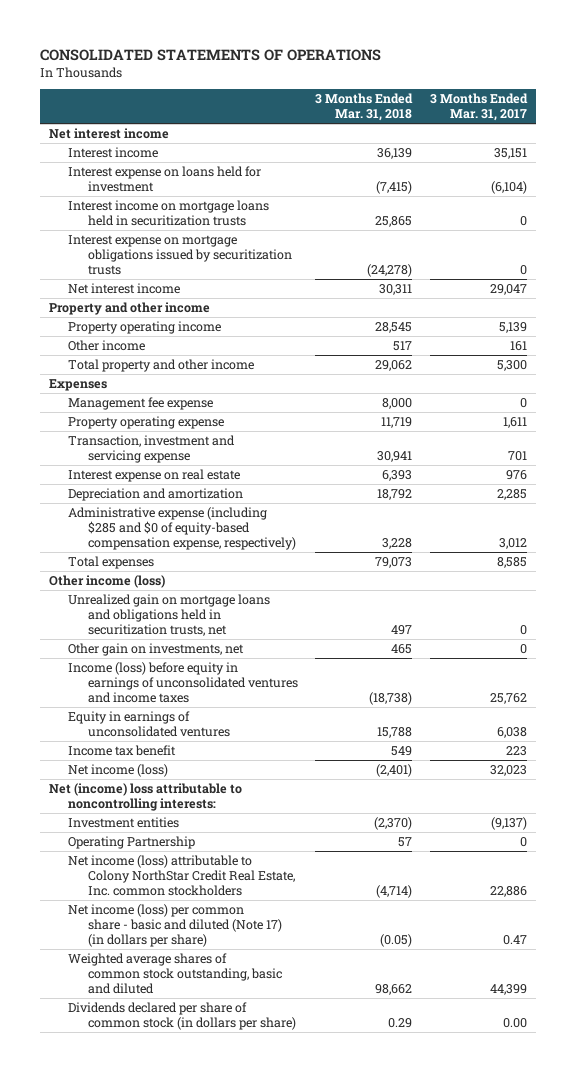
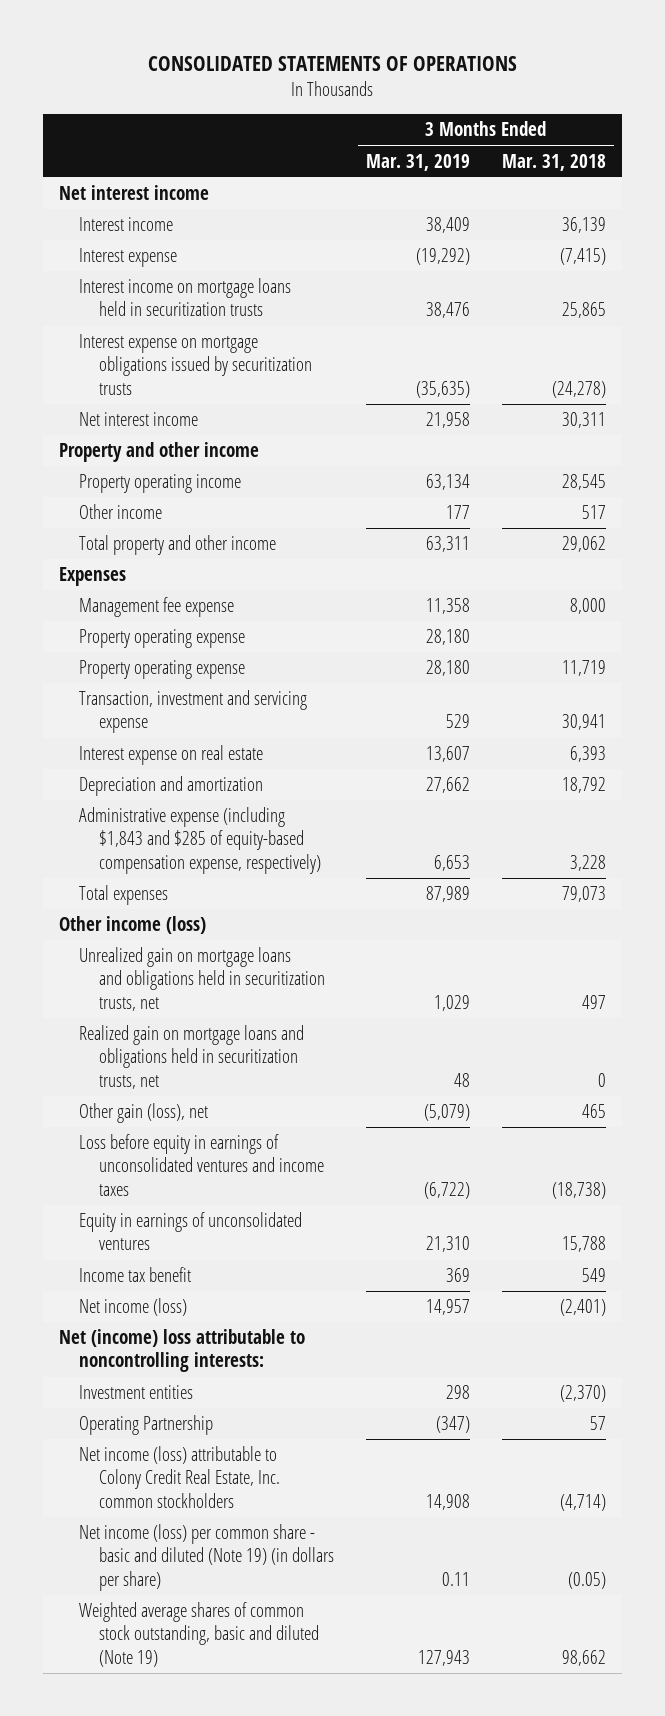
[430,93,529,122] 3 Months Ended Mar. 31, 2017 -> none
none -> [366,153,471,171] Mar. 31, 2019
[68,166,262,192] Interest expense on loans held for investment -> [78,248,177,268] Interest expense
none -> [78,629,245,649] Property operating expense
[68,507,296,550] Administrative expense (including $285 and $0 of equity-based compensation expense, respectively) -> [78,807,322,874] Administrative expense (including $1,843 and $285 of equity-based compensation expense, respectively)
none -> [78,1025,304,1089] Realized gain on mortgage loans and obligations held in securitization trusts, net
[68,643,245,657] Other gain on investments, net -> [78,1103,208,1124] Other gain (loss), net
[68,662,298,703] Income (loss) before equity in earnings of unconsolidated ventures and income taxes -> [78,1134,325,1196] Loss before equity in earnings of unconsolidated ventures and income taxes
[68,1002,296,1030] Dividends declared per share of common stock (in dollars per share) -> none
[68,855,295,896] Net income (loss) attributable to Colony NorthStar Credit Real Estate, Inc. common stockholders -> [78,1446,281,1508] Net income (loss) attributable to Colony Credit Real Estate, Inc. common stockholders
[68,904,282,947] Net income (loss) per common share - basic and diluted (Note 17) (in dollars per share) -> [78,1524,335,1591] Net income (loss) per common share - basic and diluted (Note 19) (in dollars per share)
[68,953,282,994] Weighted average shares of common stock outstanding, basic and diluted -> [78,1602,320,1667] Weighted average shares of common stock outstanding, basic and diluted (Note 19)

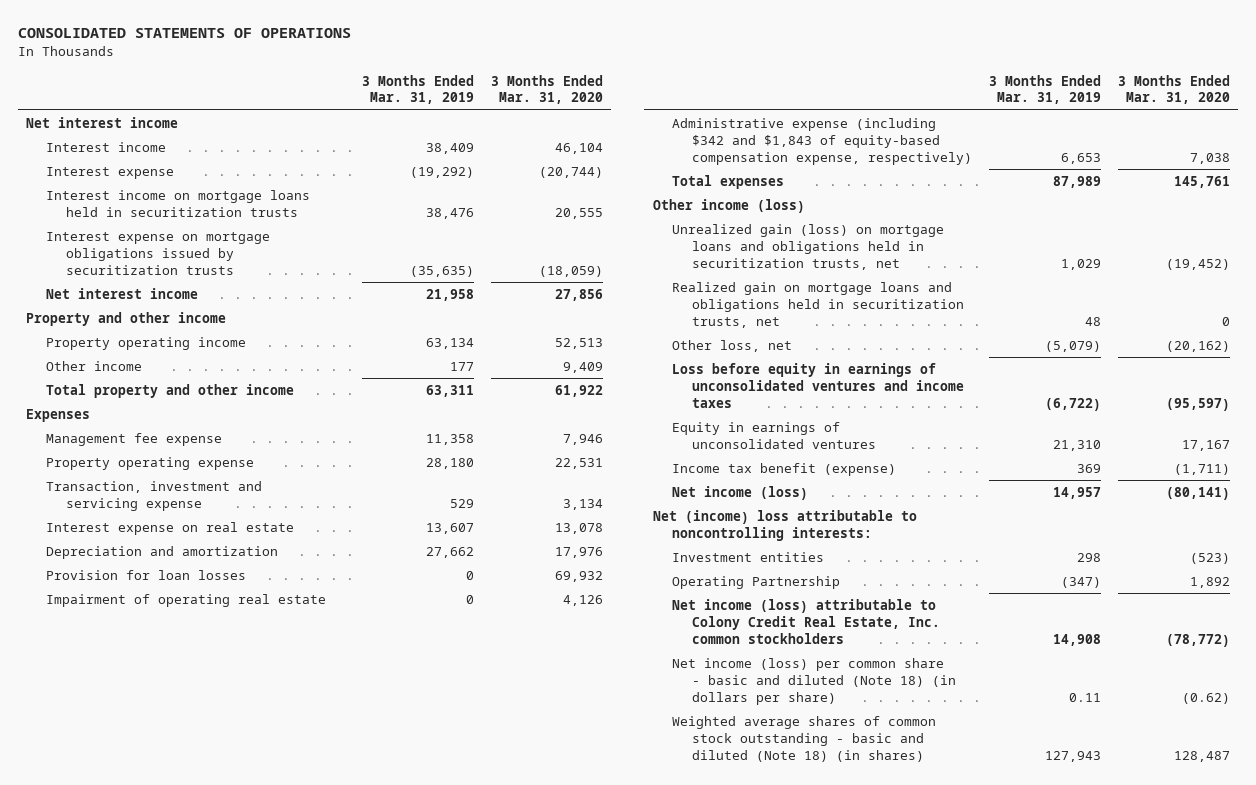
[502,153,607,171] Mar. 31, 2018 -> none
none -> [491,74,604,105] 3 Months Ended Mar. 31, 2020
[78,660,245,680] Property operating expense -> none
none -> [45,569,246,580] Provision for loan losses
none -> [45,593,326,607] Impairment of operating real estate
[78,807,322,874] Administrative expense (including $1,843 and $285 of equity-based compensation expense, respectively) -> [672,117,973,165] Administrative expense (including $342 and $1,843 of equity-based compensation expense, respectively)
[78,947,326,1011] Unrealized gain on mortgage loans and obligations held in securitization trusts, net -> [672,223,945,270] Unrealized gain (loss) on mortgage loans and obligations held in securitization trusts, net
[78,1103,208,1124] Other gain (loss), net -> [672,339,793,352] Other loss, net
[78,1267,191,1283] Income tax benefit -> [672,462,897,476] Income tax benefit (expense)
[78,1524,335,1591] Net income (loss) per common share - basic and diluted (Note 19) (in dollars per share) -> [672,657,957,705] Net income (loss) per common share - basic and diluted (Note 18) (in dollars per share)
[78,1602,320,1667] Weighted average shares of common stock outstanding, basic and diluted (Note 19) -> [672,715,937,762] Weighted average shares of common stock outstanding - basic and diluted (Note 18) (in shares)

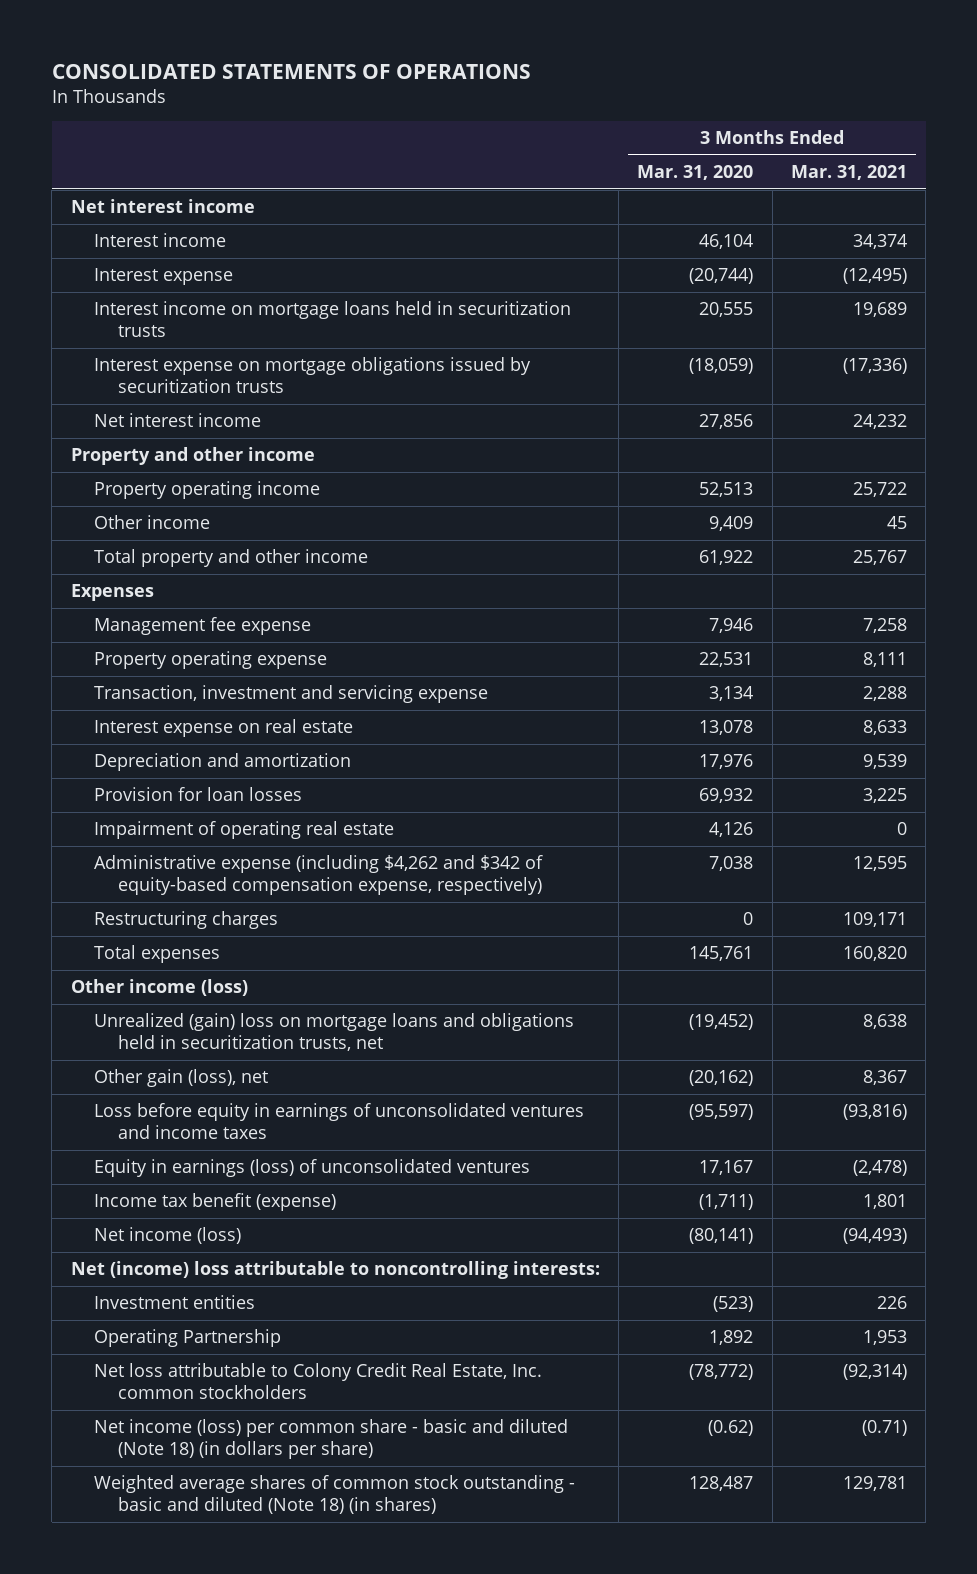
[362,74,475,105] 3 Months Ended Mar. 31, 2019 -> none
none -> [790,165,907,181] Mar. 31, 2021
[672,117,973,165] Administrative expense (including $342 and $1,843 of equity-based compensation expense, respectively) -> [94,855,544,896] Administrative expense (including $4,262 and $342 of equity-based compensation expense, respectively)
none -> [94,911,279,930] Restructuring charges
[672,281,965,328] Realized gain on mortgage loans and obligations held in securitization trusts, net -> none
[672,223,945,270] Unrealized gain (loss) on mortgage loans and obligations held in securitization trusts, net -> [94,1013,575,1052] Unrealized (gain) loss on mortgage loans and obligations held in securitization trusts, net
[672,339,793,352] Other loss, net -> [94,1069,269,1088] Other gain (loss), net
[672,421,877,449] Equity in earnings of unconsolidated ventures -> [94,1159,531,1178] Equity in earnings (loss) of unconsolidated ventures
[672,598,941,644] Net income (loss) attributable to Colony Credit Real Estate, Inc. common stockholders -> [94,1363,543,1400] Net loss attributable to Colony Credit Real Estate, Inc. common stockholders

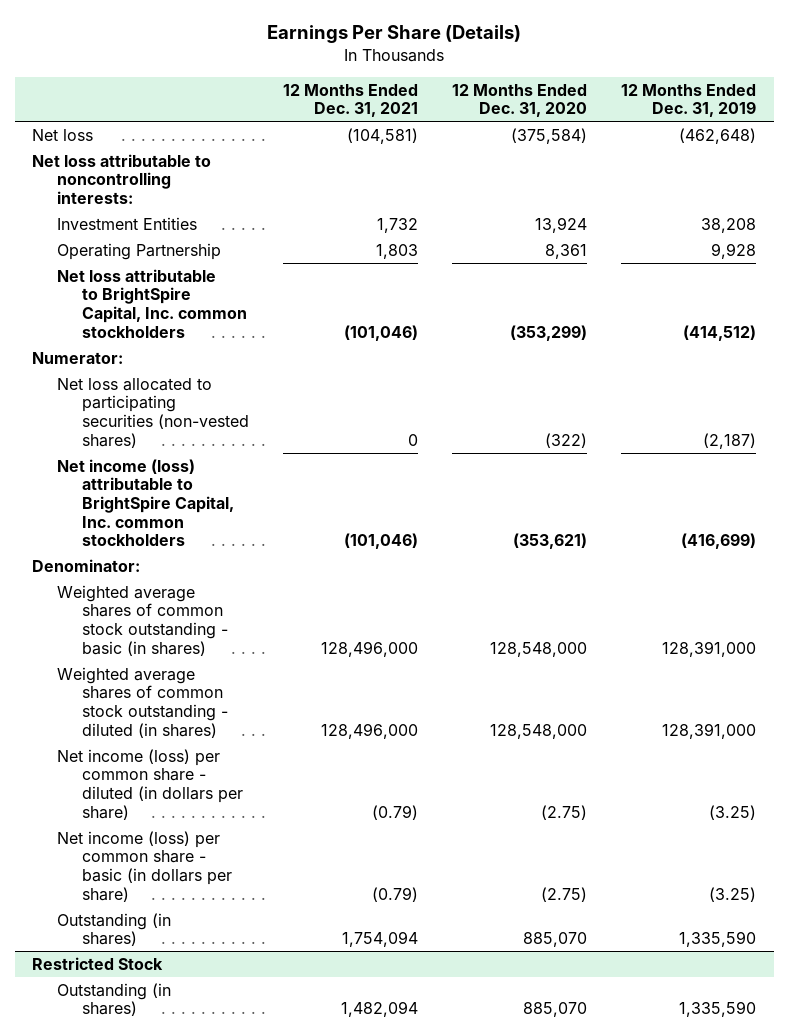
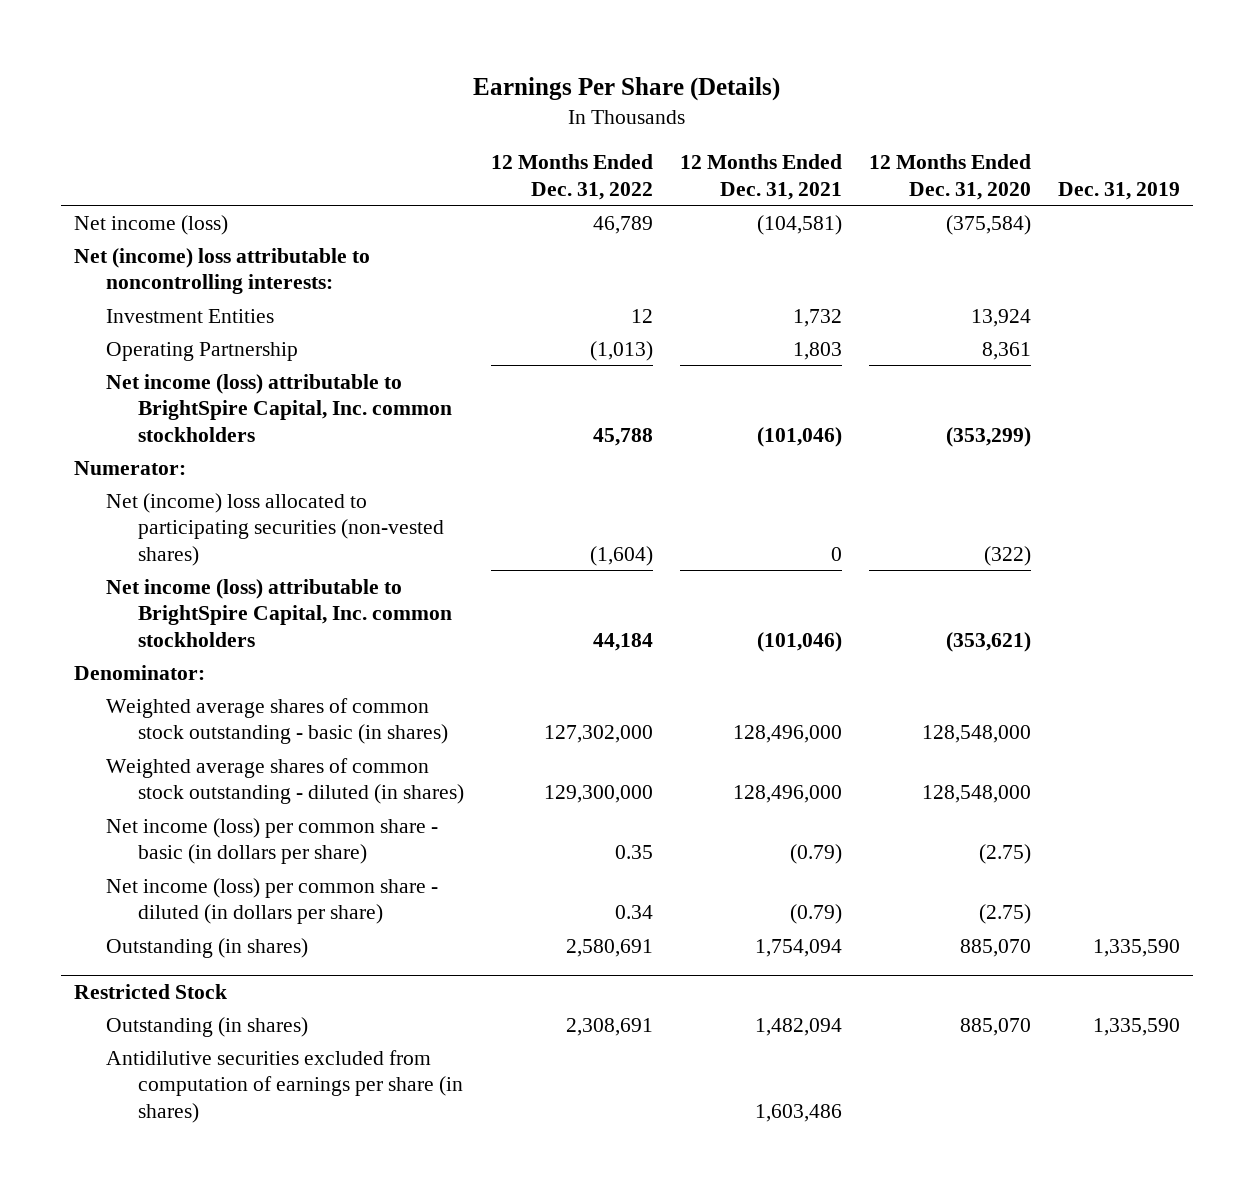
[621,83,757,118] 12 Months Ended Dec. 31, 2019 -> none
none -> [491,154,654,200] 12 Months Ended Dec. 31, 2022
none -> [1057,181,1180,200] Dec. 31, 2019
[31,128,93,141] Net loss -> [74,214,229,235] Net income (loss)
[31,153,211,204] Net loss attributable to noncontrolling interests: -> [74,247,371,295] Net (income) loss attributable to noncontrolling interests:
[56,268,247,338] Net loss attributable to BrightSpire Capital, Inc. common stockholders -> [106,373,453,442] Net income (loss) attributable to BrightSpire Capital, Inc. common stockholders
[56,377,249,448] Net loss allocated to participating securities (non-vested shares) -> [106,492,445,566] Net (income) loss allocated to participating securities (non-vested shares)
[56,748,243,820] Net income (loss) per common share - diluted (in dollars per share) -> [106,877,439,925] Net income (loss) per common share - diluted (in dollars per share)
none -> [106,1049,464,1123] Antidilutive securities excluded from computation of earnings per share (in shares)

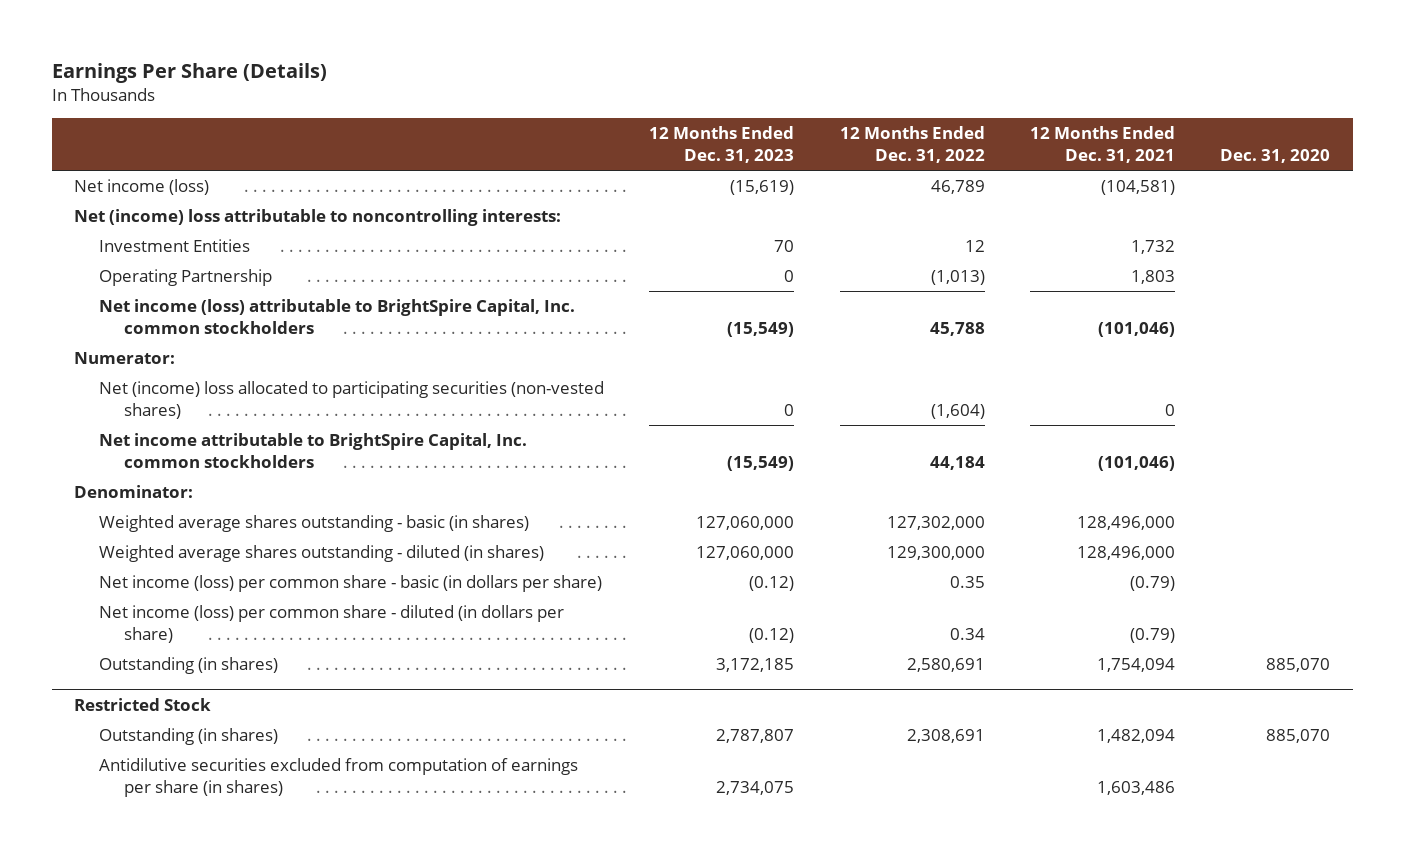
[868,154,1031,200] 12 Months Ended Dec. 31, 2020 -> none
[1057,181,1180,200] Dec. 31, 2019 -> none
none -> [649,126,795,164] 12 Months Ended Dec. 31, 2023
none -> [1220,149,1331,164] Dec. 31, 2020
[106,578,453,647] Net income (loss) attributable to BrightSpire Capital, Inc. common stockholders -> [99,433,528,468] Net income attributable to BrightSpire Capital, Inc. common stockholders
[106,697,449,745] Weighted average shares of common stock outstanding - basic (in shares) -> [99,515,530,533] Weighted average shares outstanding - basic (in shares)
[106,757,465,805] Weighted average shares of common stock outstanding - diluted (in shares) -> [99,545,545,563] Weighted average shares outstanding - diluted (in shares)

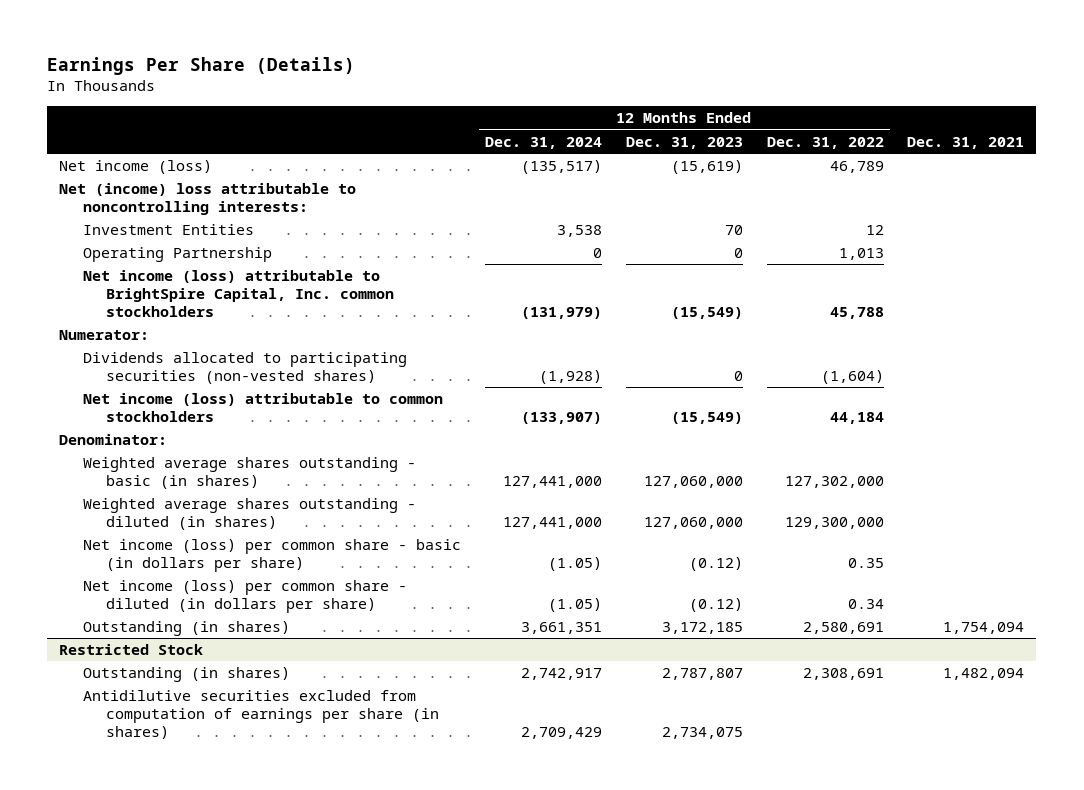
[1030,126,1176,164] 12 Months Ended Dec. 31, 2021 -> none
[1220,149,1331,164] Dec. 31, 2020 -> none
none -> [484,136,602,149] Dec. 31, 2024
none -> [907,136,1025,149] Dec. 31, 2021
[930,270,985,286] (1,013) -> [838,248,884,261] 1,013
[99,381,605,419] Net (income) loss allocated to participating securities (non-vested shares) -> [82,352,407,384] Dividends allocated to participating securities (non-vested shares)
[99,433,528,468] Net income attributable to BrightSpire Capital, Inc. common stockholders -> [82,393,443,422] Net income (loss) attributable to common stockholders

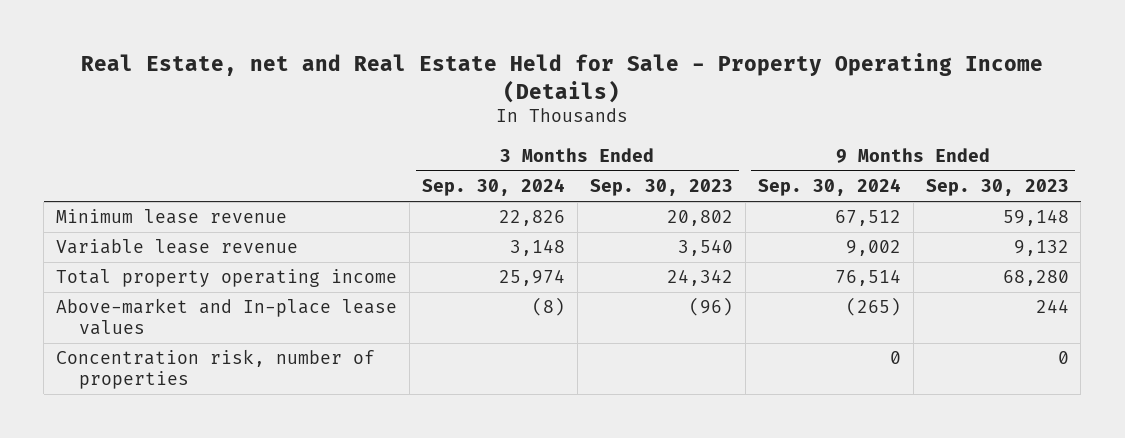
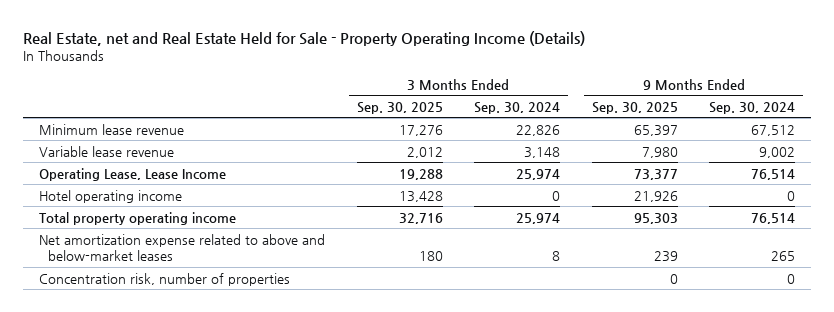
[589,179,733,197] Sep. 30, 2023 -> none
[925,179,1069,197] Sep. 30, 2023 -> none
none -> [356,101,443,114] Sep. 30, 2025
none -> [591,101,678,114] Sep. 30, 2025
none -> [38,167,226,181] Operating Lease, Lease Income
none -> [38,189,182,203] Hotel operating income
[56,298,398,336] Above-market and In-place lease values -> [38,233,325,261] Net amortization expense related to above and below-market leases
[531,297,565,317] (8) -> [552,250,561,261] 8
[845,297,901,317] (265) -> [771,250,796,261] 265

